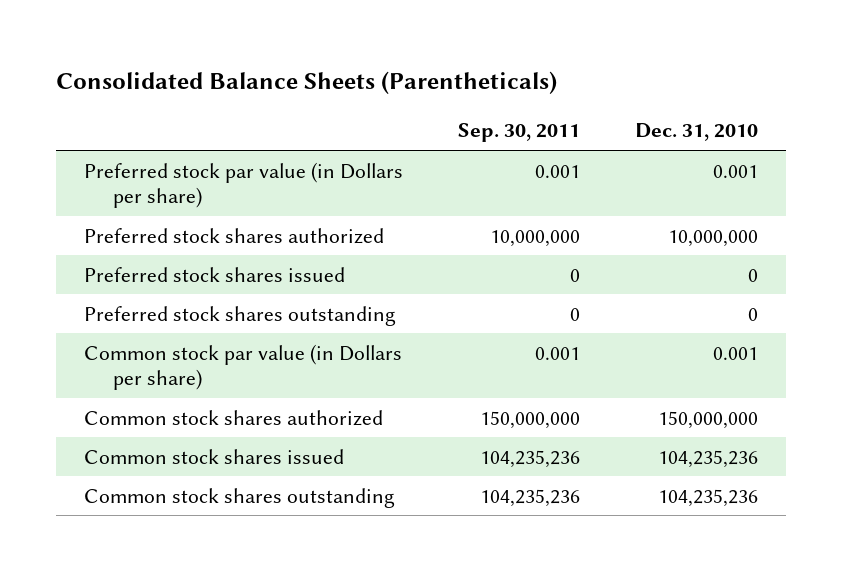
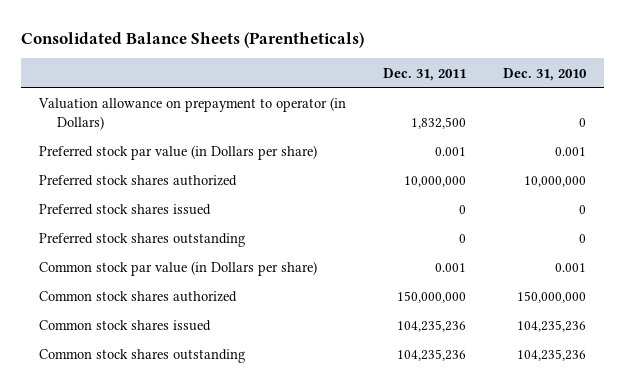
[458,123,581,143] Sep. 30, 2011 -> none
none -> [382,67,466,81] Dec. 31, 2011
none -> [38,97,347,131] Valuation allowance on prepayment to operator (in Dollars)

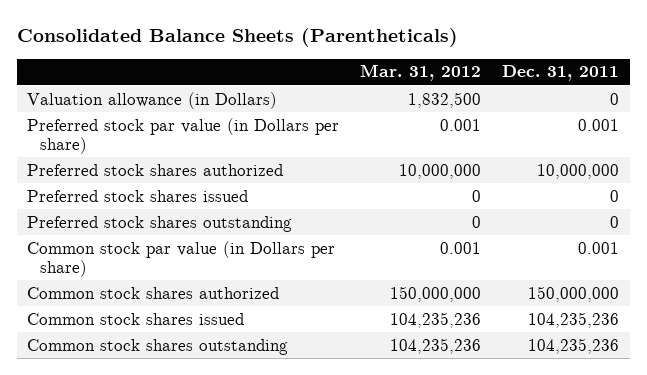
[502,67,587,81] Dec. 31, 2010 -> none
none -> [360,64,482,82] Mar. 31, 2012
[38,97,347,131] Valuation allowance on prepayment to operator (in Dollars) -> [27,91,278,109] Valuation allowance (in Dollars)
[410,117,466,130] 1,832,500 -> [610,92,620,105] 0

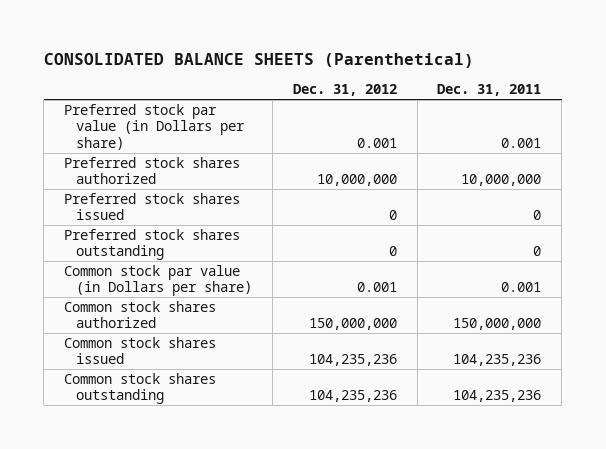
[16,28,458,48] Consolidated Balance Sheets (Parentheticals) -> [43,53,474,69] CONSOLIDATED BALANCE SHEETS (Parenthetical)
[360,64,482,82] Mar. 31, 2012 -> none
none -> [292,84,397,97] Dec. 31, 2012
[27,91,278,109] Valuation allowance (in Dollars) -> none

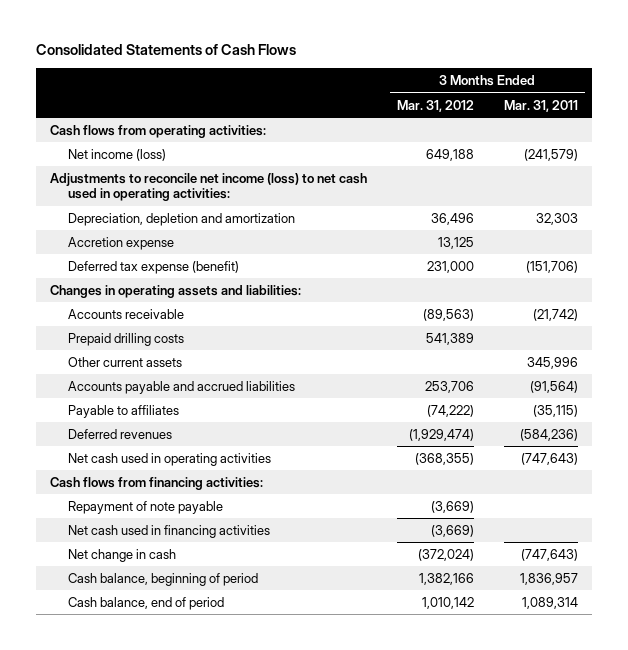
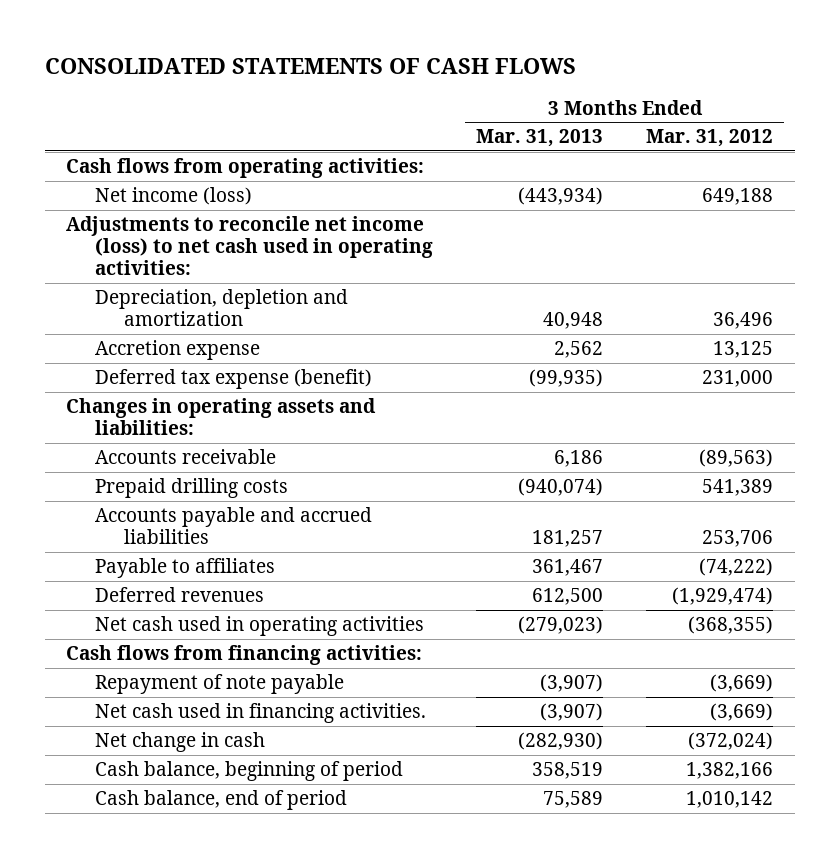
[35,44,296,56] Consolidated Statements of Cash Flows -> [44,58,576,75] CONSOLIDATED STATEMENTS OF CASH FLOWS
[503,99,578,112] Mar. 31, 2011 -> none
none -> [476,129,604,148] Mar. 31, 2013
[67,356,182,367] Other current assets -> none
[67,524,270,538] Net cash used in financing activities -> [94,703,426,724] Net cash used in financing activities.

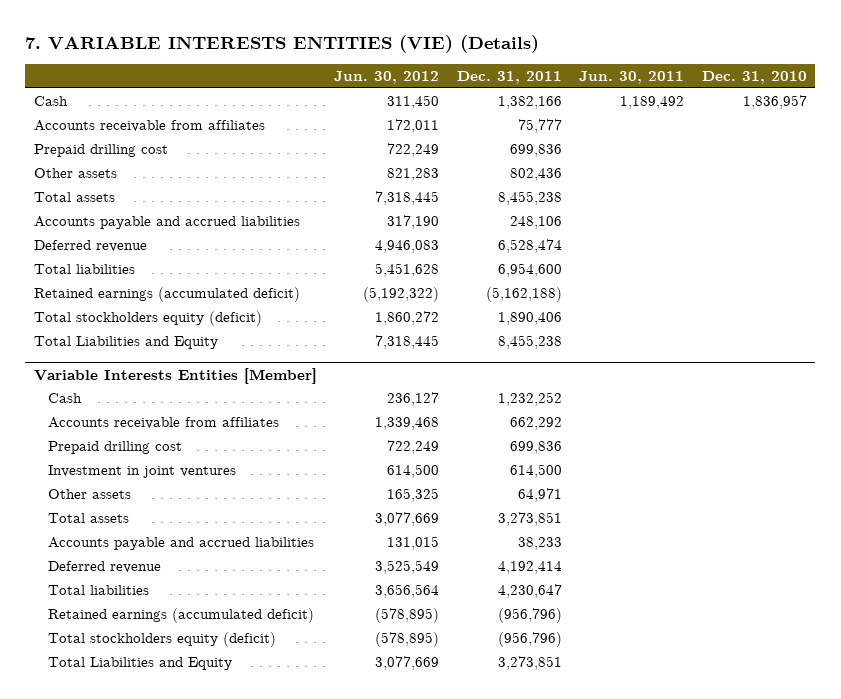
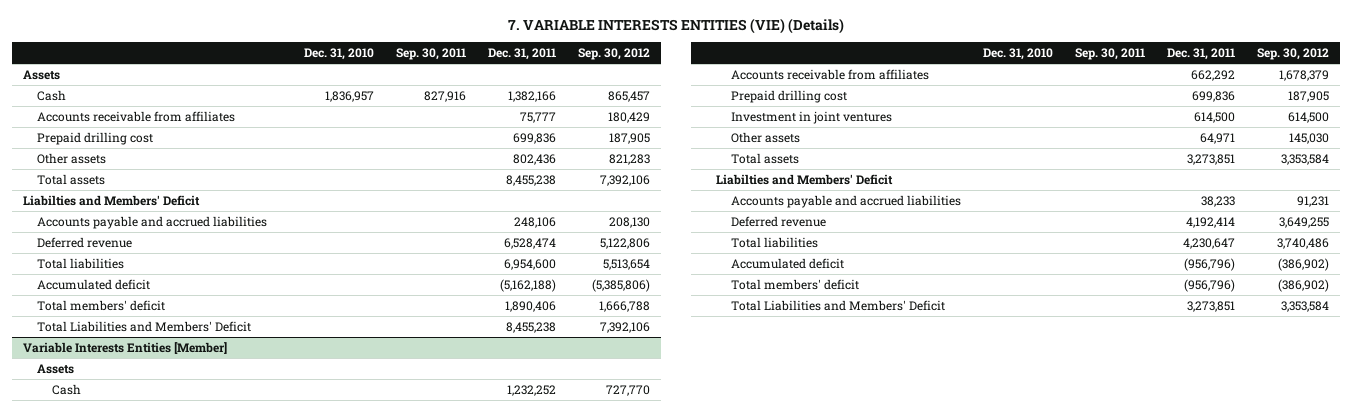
[334,71,440,85] Jun. 30, 2012 -> none
[579,71,685,85] Jun. 30, 2011 -> none
none -> [395,47,466,60] Sep. 30, 2011
none -> [577,47,650,60] Sep. 30, 2012
none -> [22,69,60,80] Assets
none -> [22,194,200,206] Liabilties and Members' Deficit
[33,286,300,302] Retained earnings (accumulated deficit) -> [37,278,151,290] Accumulated deficit
[33,310,262,326] Total stockholders equity (deficit) -> [37,299,166,311] Total members' deficit
[33,335,218,349] Total Liabilities and Equity -> [37,320,252,332] Total Liabilities and Members' Deficit
none -> [37,363,75,374] Assets
none -> [716,173,894,185] Liabilties and Members' Deficit
[47,607,314,623] Retained earnings (accumulated deficit) -> [730,257,844,269] Accumulated deficit
[47,631,276,647] Total stockholders equity (deficit) -> [730,278,859,290] Total members' deficit
[47,656,232,670] Total Liabilities and Equity -> [730,299,945,311] Total Liabilities and Members' Deficit

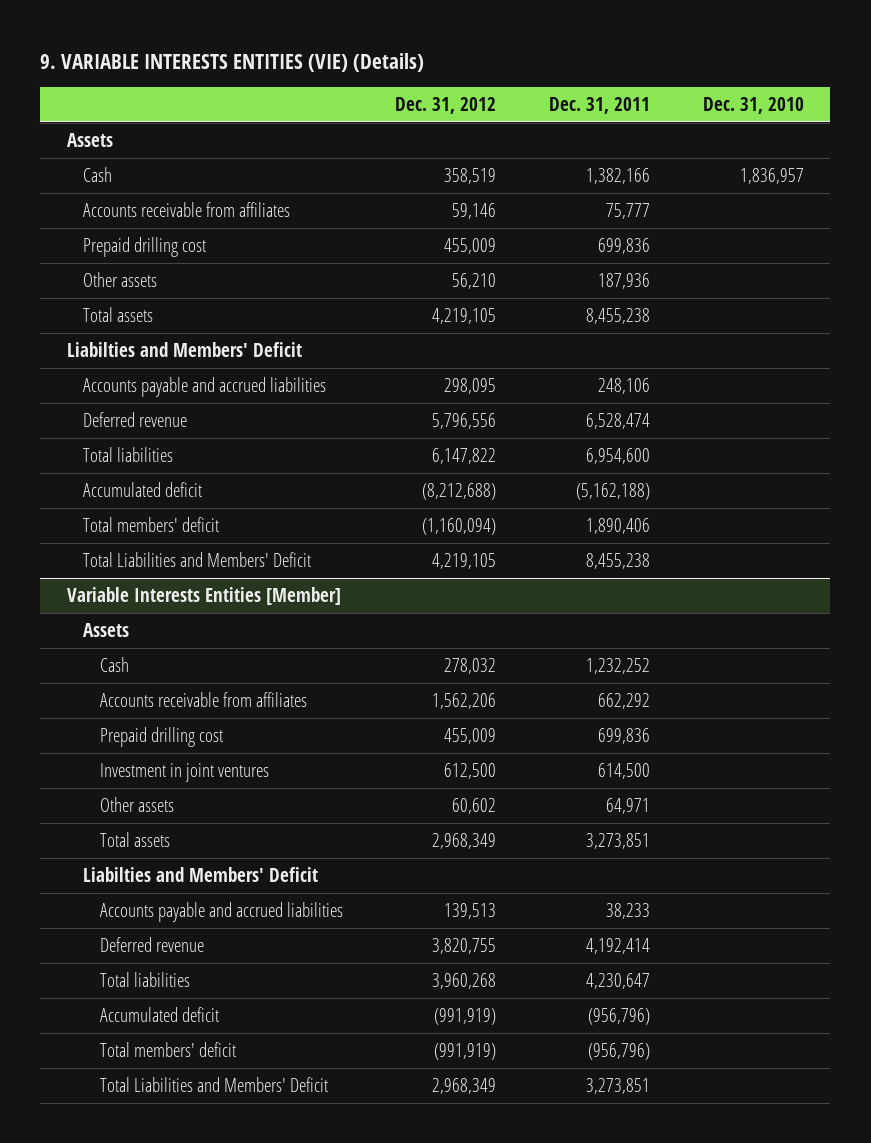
[507,18,844,35] 7. VARIABLE INTERESTS ENTITIES (VIE) (Details) -> [40,52,425,72] 9. VARIABLE INTERESTS ENTITIES (VIE) (Details)
[395,47,466,60] Sep. 30, 2011 -> none
[577,47,650,60] Sep. 30, 2012 -> none
none -> [395,96,497,114] Dec. 31, 2012
[512,153,556,165] 802,436 -> [598,272,651,289] 187,936

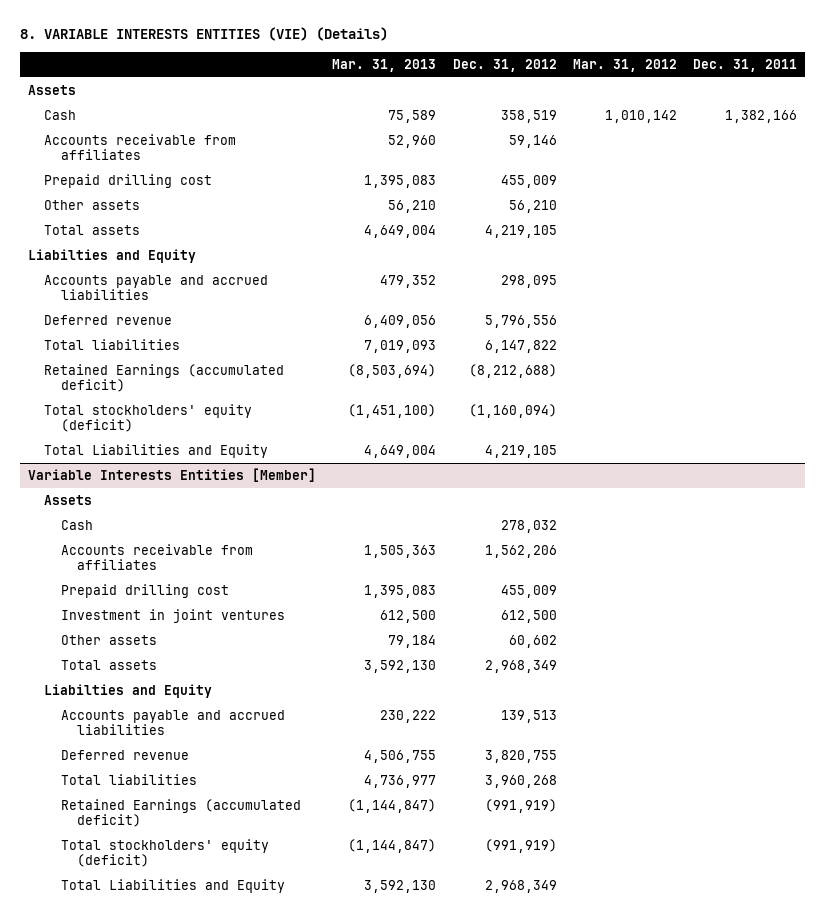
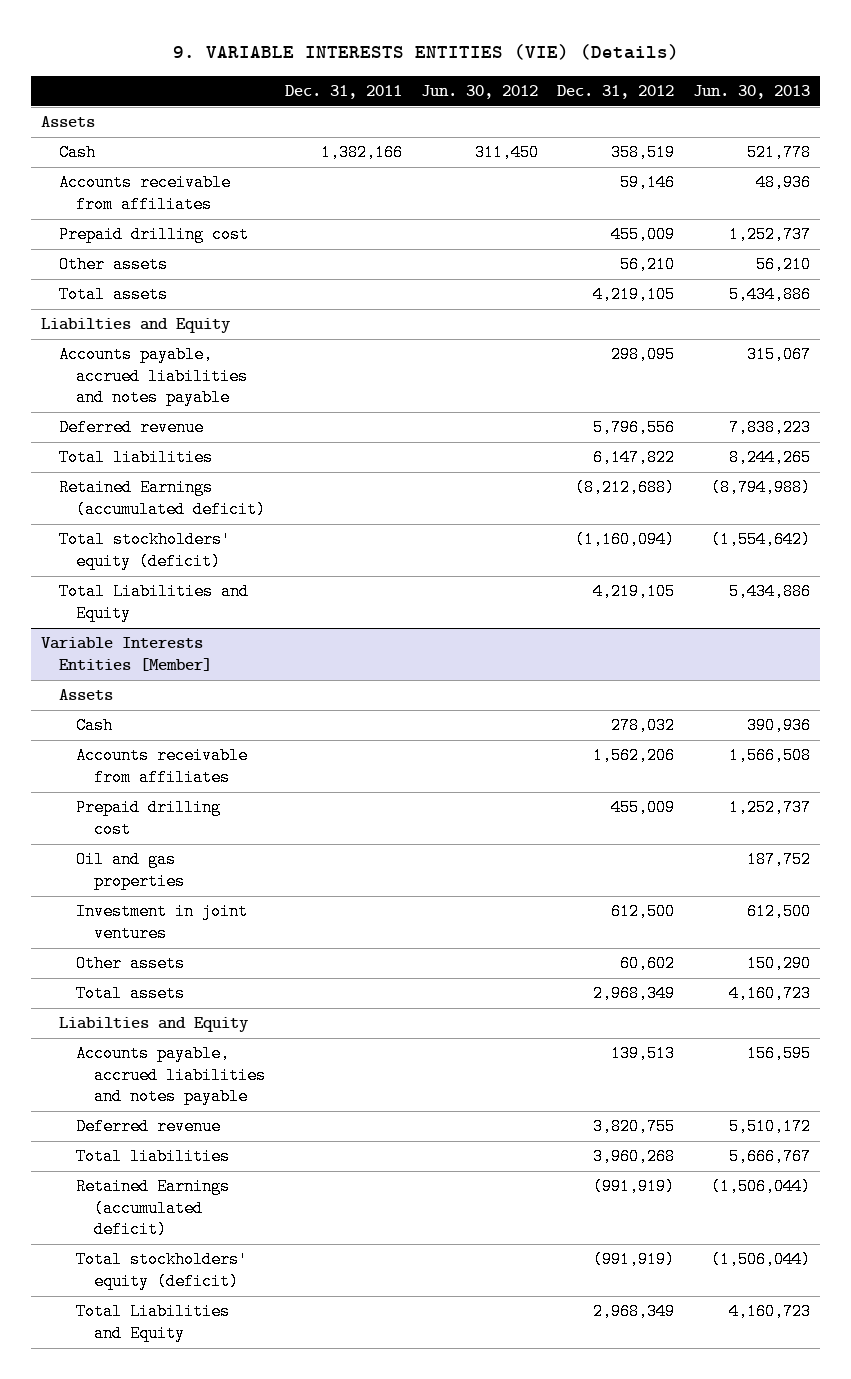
[20,27,389,42] 8. VARIABLE INTERESTS ENTITIES (VIE) (Details) -> [172,44,679,61] 9. VARIABLE INTERESTS ENTITIES (VIE) (Details)
[332,58,437,72] Mar. 31, 2013 -> none
[572,58,677,72] Mar. 31, 2012 -> none
none -> [420,85,538,100] Jun. 30, 2012
none -> [693,85,811,100] Jun. 30, 2013
[44,275,269,301] Accounts payable and accrued liabilities -> [58,346,249,407] Accounts payable, accrued liabilities and notes payable
none -> [76,851,185,890] Oil and gas properties
[60,710,285,736] Accounts payable and accrued liabilities -> [76,1045,266,1106] Accounts payable, accrued liabilities and notes payable

